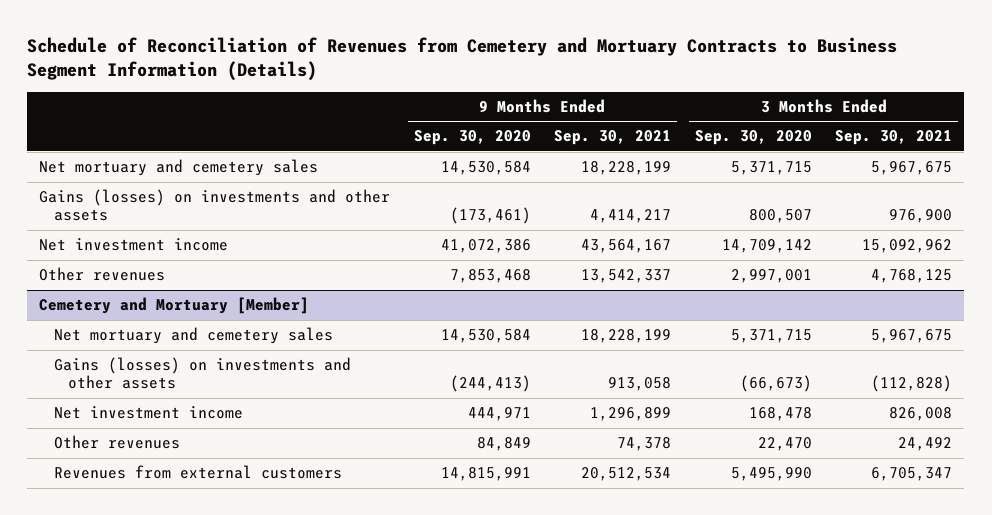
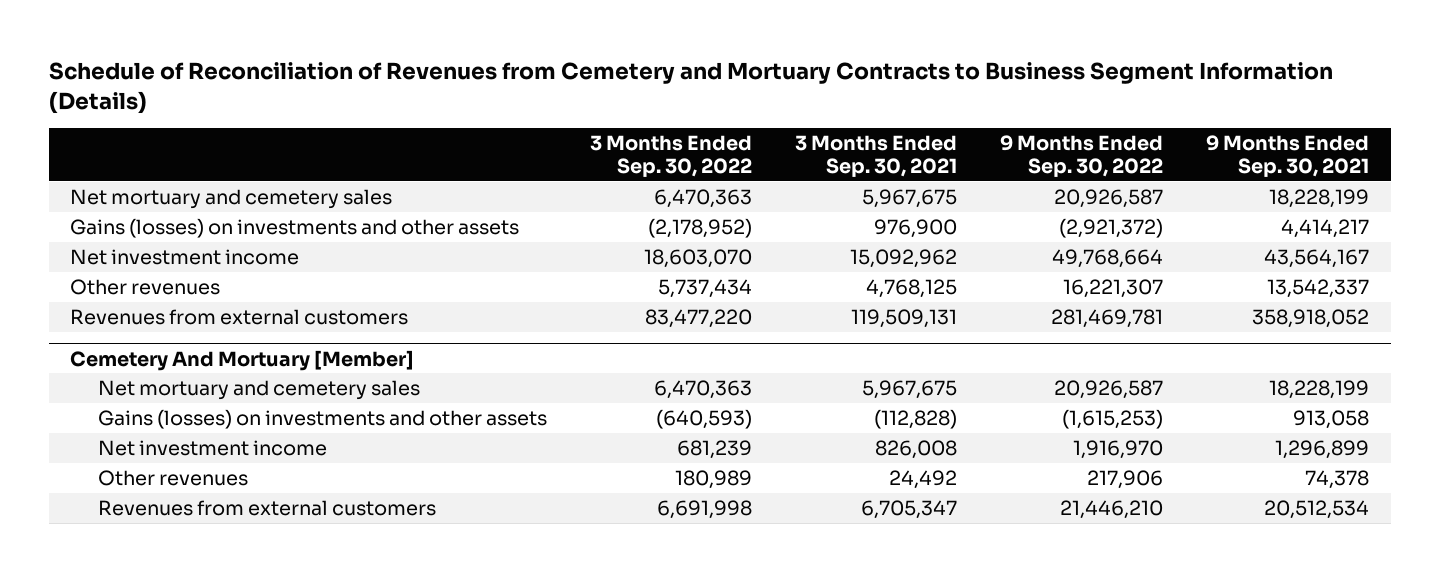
[413,130,531,146] Sep. 30, 2020 -> none
[694,130,812,146] Sep. 30, 2020 -> none
none -> [589,134,752,177] 3 Months Ended Sep. 30, 2022
none -> [1000,134,1164,177] 9 Months Ended Sep. 30, 2022
none -> [70,308,409,325] Revenues from external customers
[39,297,310,315] Cemetery and Mortuary [Member] -> [70,349,415,371] Cemetery And Mortuary [Member]

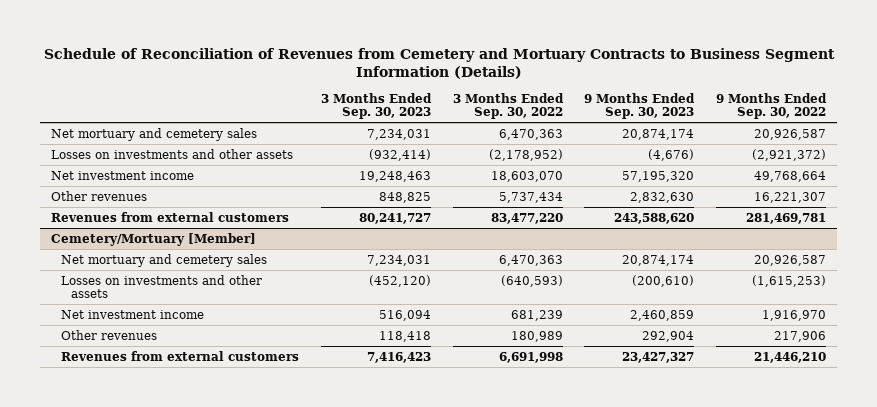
[794,134,957,177] 3 Months Ended Sep. 30, 2021 -> none
[1206,134,1370,177] 9 Months Ended Sep. 30, 2021 -> none
none -> [320,92,432,120] 3 Months Ended Sep. 30, 2023
none -> [584,92,696,120] 9 Months Ended Sep. 30, 2023
[70,217,520,238] Gains (losses) on investments and other assets -> [51,148,294,159] Losses on investments and other assets
[70,349,415,371] Cemetery And Mortuary [Member] -> [51,232,257,246] Cemetery/Mortuary [Member]
[97,408,547,429] Gains (losses) on investments and other assets -> [61,274,263,299] Losses on investments and other assets

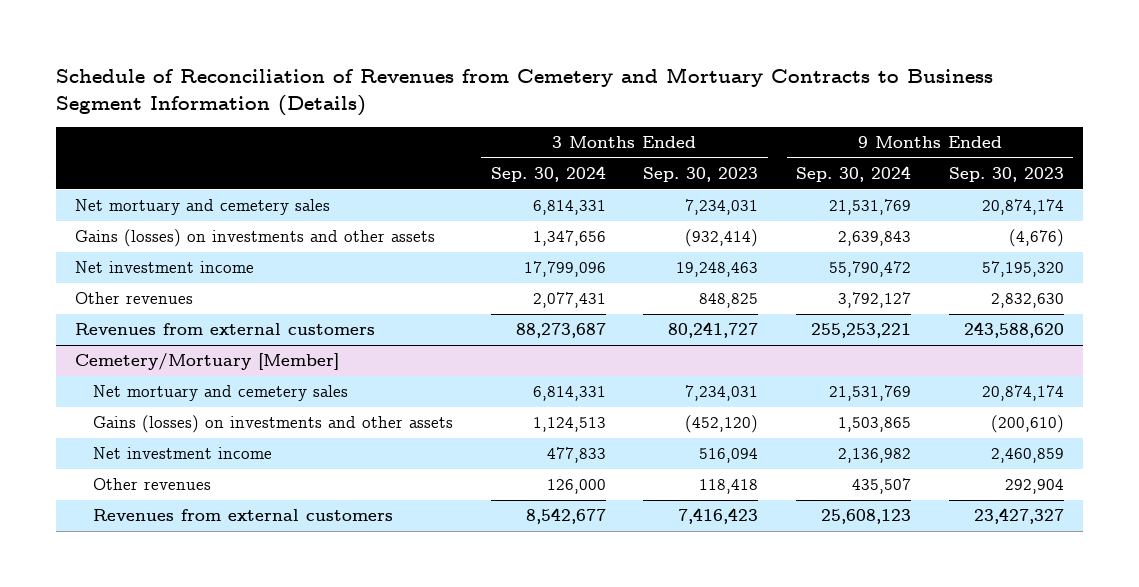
[452,92,564,120] 3 Months Ended Sep. 30, 2022 -> none
[715,92,827,120] 9 Months Ended Sep. 30, 2022 -> none
none -> [490,166,606,183] Sep. 30, 2024
none -> [796,166,912,183] Sep. 30, 2024
[51,148,294,159] Losses on investments and other assets -> [75,229,436,248] Gains (losses) on investments and other assets
[61,274,263,299] Losses on investments and other assets -> [92,415,453,434] Gains (losses) on investments and other assets

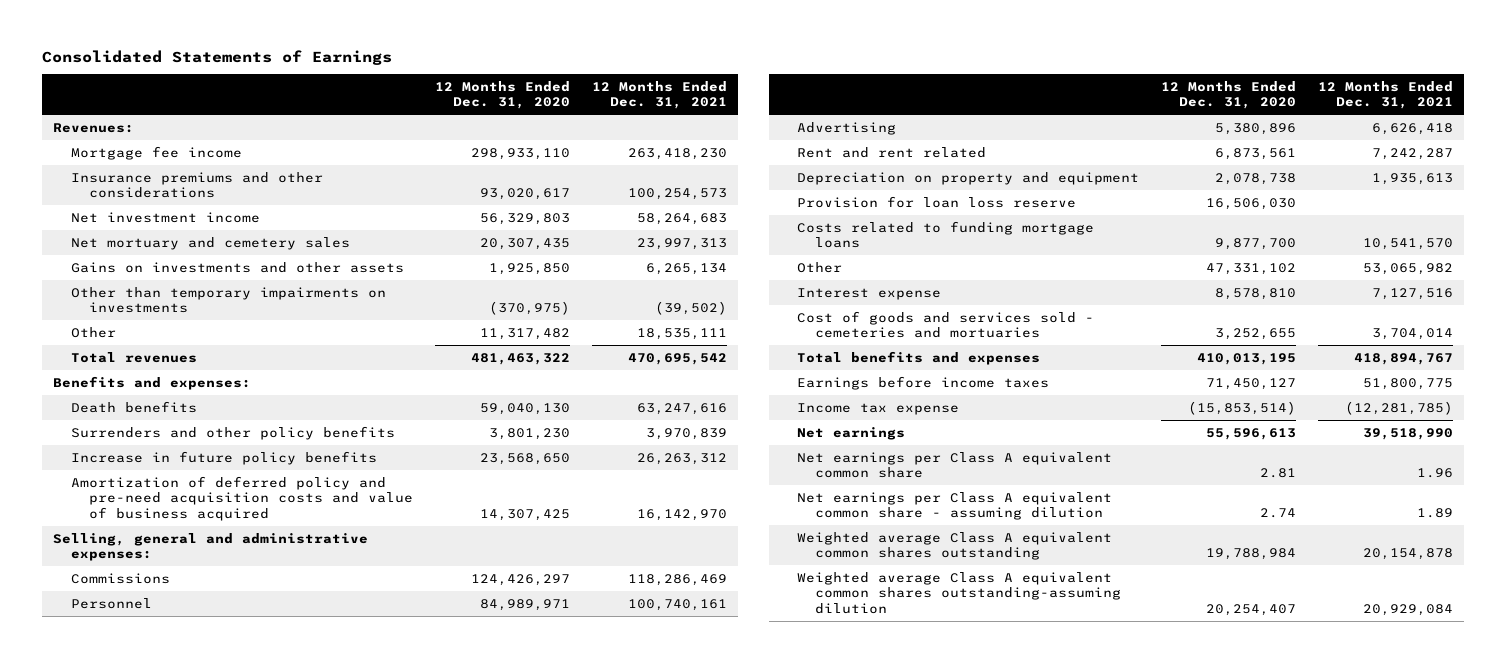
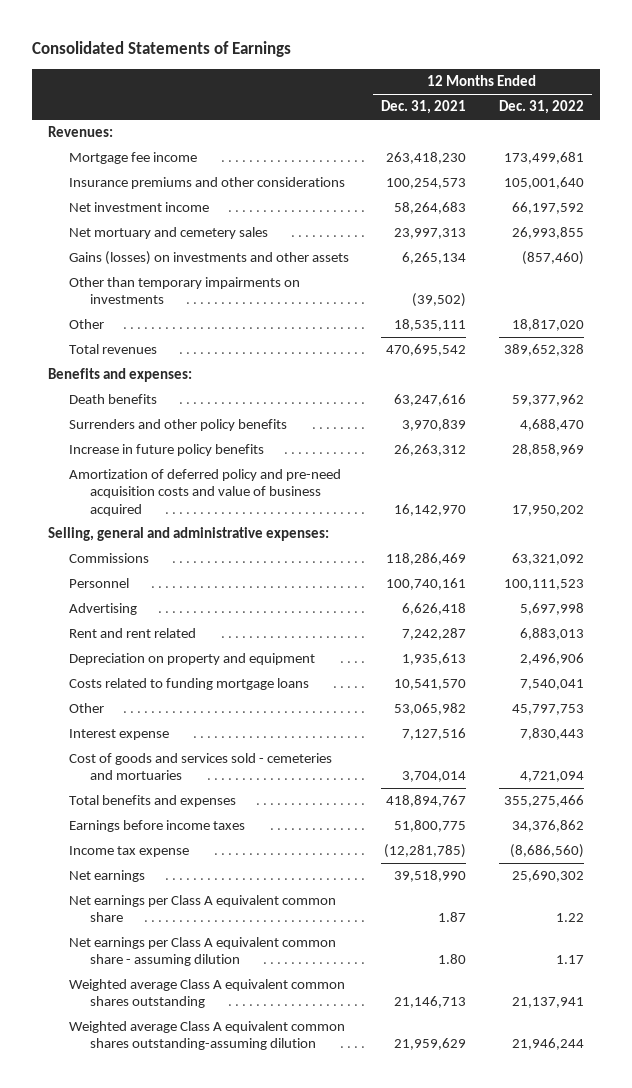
[434,80,570,110] 12 Months Ended Dec. 31, 2020 -> none
none -> [498,100,584,115] Dec. 31, 2022
[70,261,404,273] Gains on investments and other assets -> [69,251,350,266] Gains (losses) on investments and other assets
[797,195,1077,208] Provision for loan loss reserve -> none
[1417,468,1454,479] 1.96 -> [438,912,467,923] 1.87
[1417,508,1454,519] 1.89 -> [438,954,467,965] 1.80
[1363,548,1454,561] 20,154,878 -> [394,996,467,1009] 21,146,713
[1363,603,1454,616] 20,929,084 -> [394,1038,467,1051] 21,959,629

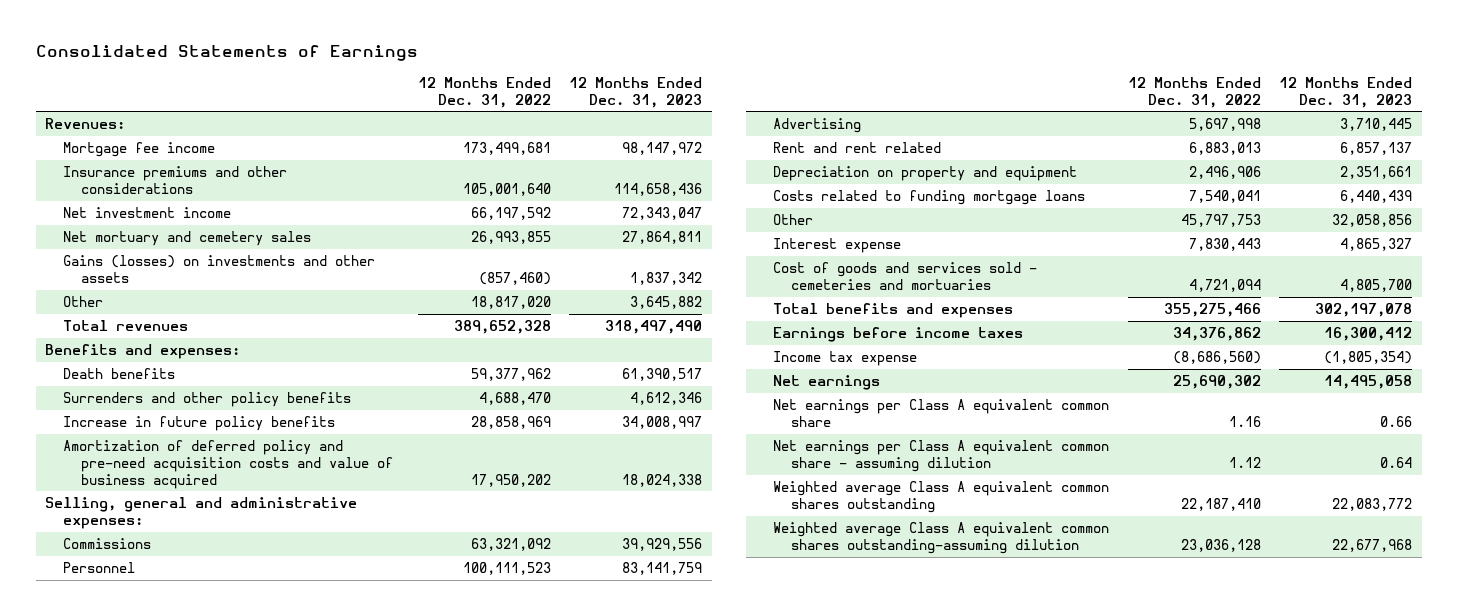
[381,100,467,115] Dec. 31, 2021 -> none
none -> [569,76,703,108] 12 Months Ended Dec. 31, 2023
[69,277,301,305] Other than temporary impairments on investments -> none
[555,913,584,923] 1.22 -> [1228,415,1261,427] 1.16
[555,955,584,965] 1.17 -> [1228,456,1261,468] 1.12
[511,997,584,1009] 21,137,941 -> [1180,497,1261,511] 22,187,410
[511,1038,584,1051] 21,946,244 -> [1180,538,1261,552] 23,036,128

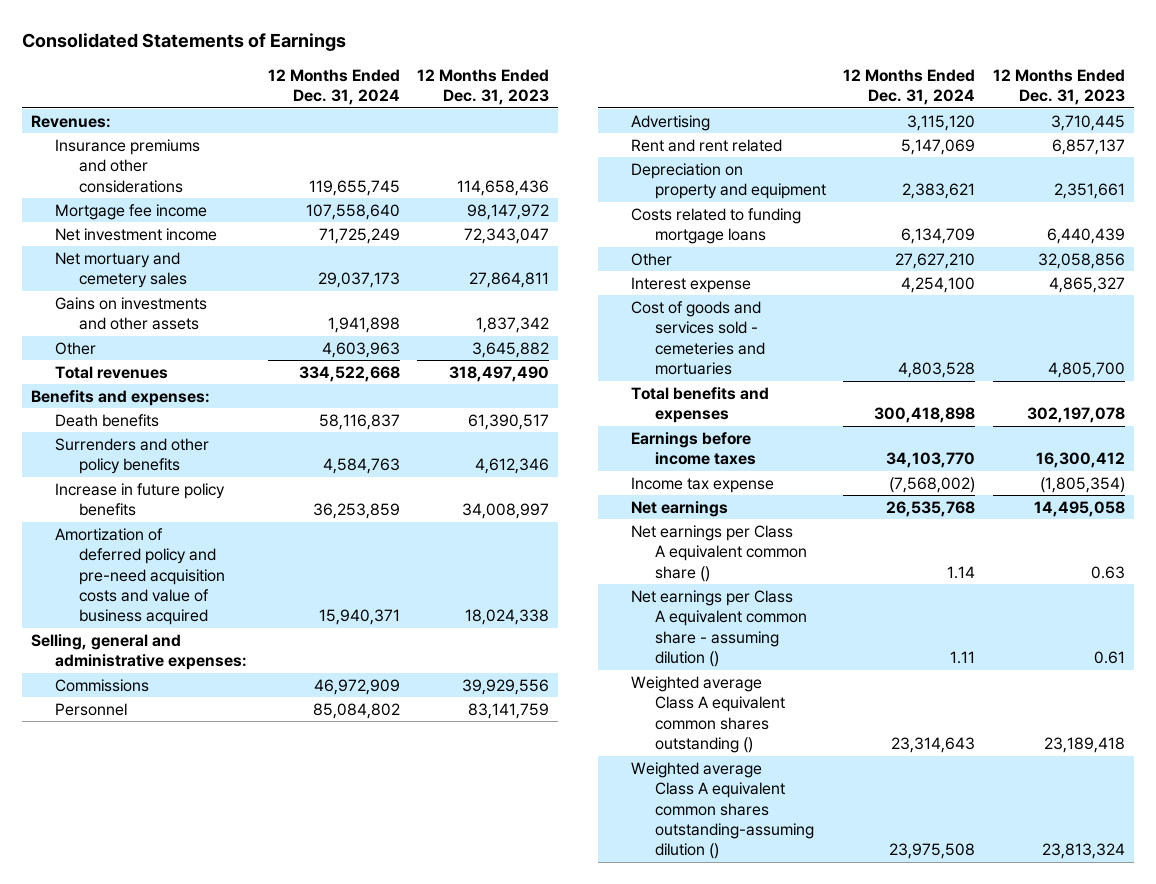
[417,76,551,108] 12 Months Ended Dec. 31, 2022 -> none
none -> [267,68,400,106] 12 Months Ended Dec. 31, 2024
[63,142,216,158] Mortgage fee income -> [55,203,208,220] Mortgage fee income
[63,255,376,283] Gains (losses) on investments and other assets -> [55,296,208,331] Gains on investments and other assets
[773,399,1110,427] Net earnings per Class A equivalent common share -> [630,524,807,582] Net earnings per Class A equivalent common share ()
[1380,415,1413,427] 0.66 -> [1090,565,1125,579] 0.63
[773,440,1110,472] Net earnings per Class A equivalent common share - assuming dilution -> [630,589,807,668] Net earnings per Class A equivalent common share - assuming dilution ()
[1380,456,1413,468] 0.64 -> [1093,651,1125,665] 0.61
[773,481,1110,513] Weighted average Class A equivalent common shares outstanding -> [630,675,785,754] Weighted average Class A equivalent common shares outstanding ()
[1332,497,1413,511] 22,083,772 -> [1043,737,1125,754] 23,189,418
[773,522,1110,554] Weighted average Class A equivalent common shares outstanding-assuming dilution -> [630,761,814,860] Weighted average Class A equivalent common shares outstanding-assuming dilution ()
[1332,538,1413,552] 22,677,968 -> [1041,843,1125,860] 23,813,324

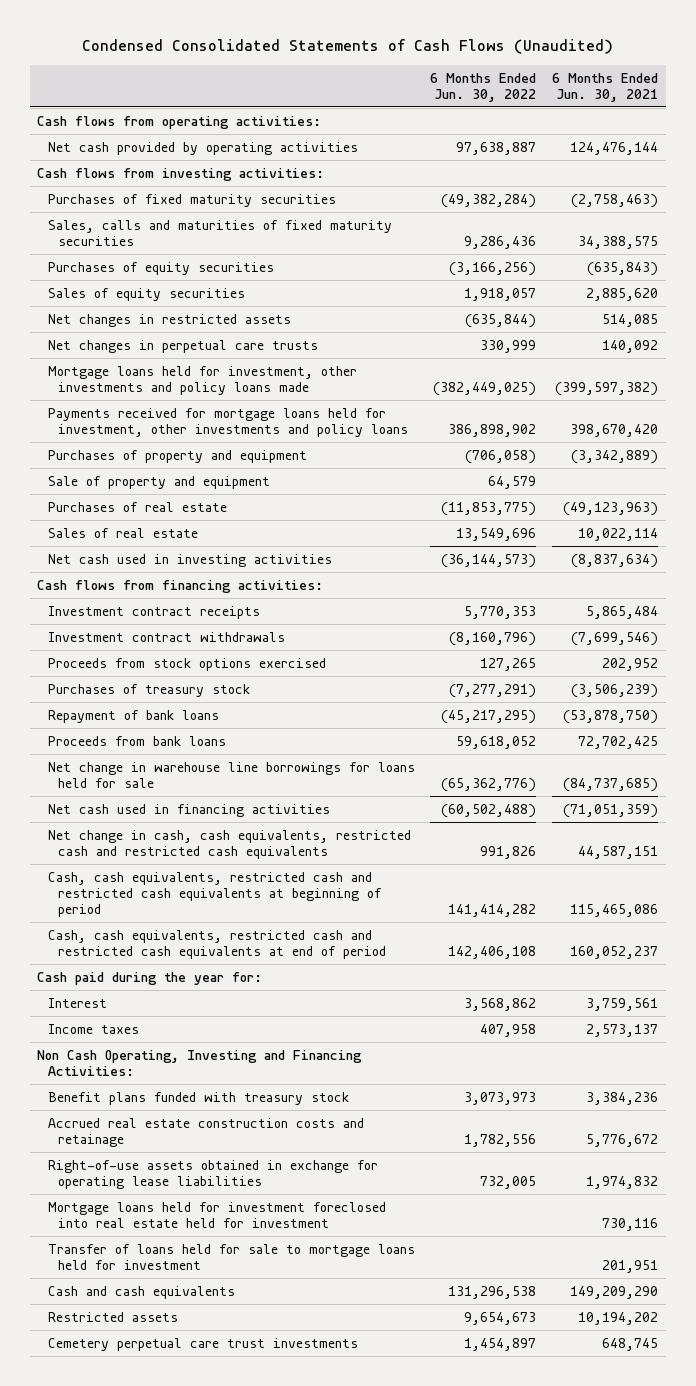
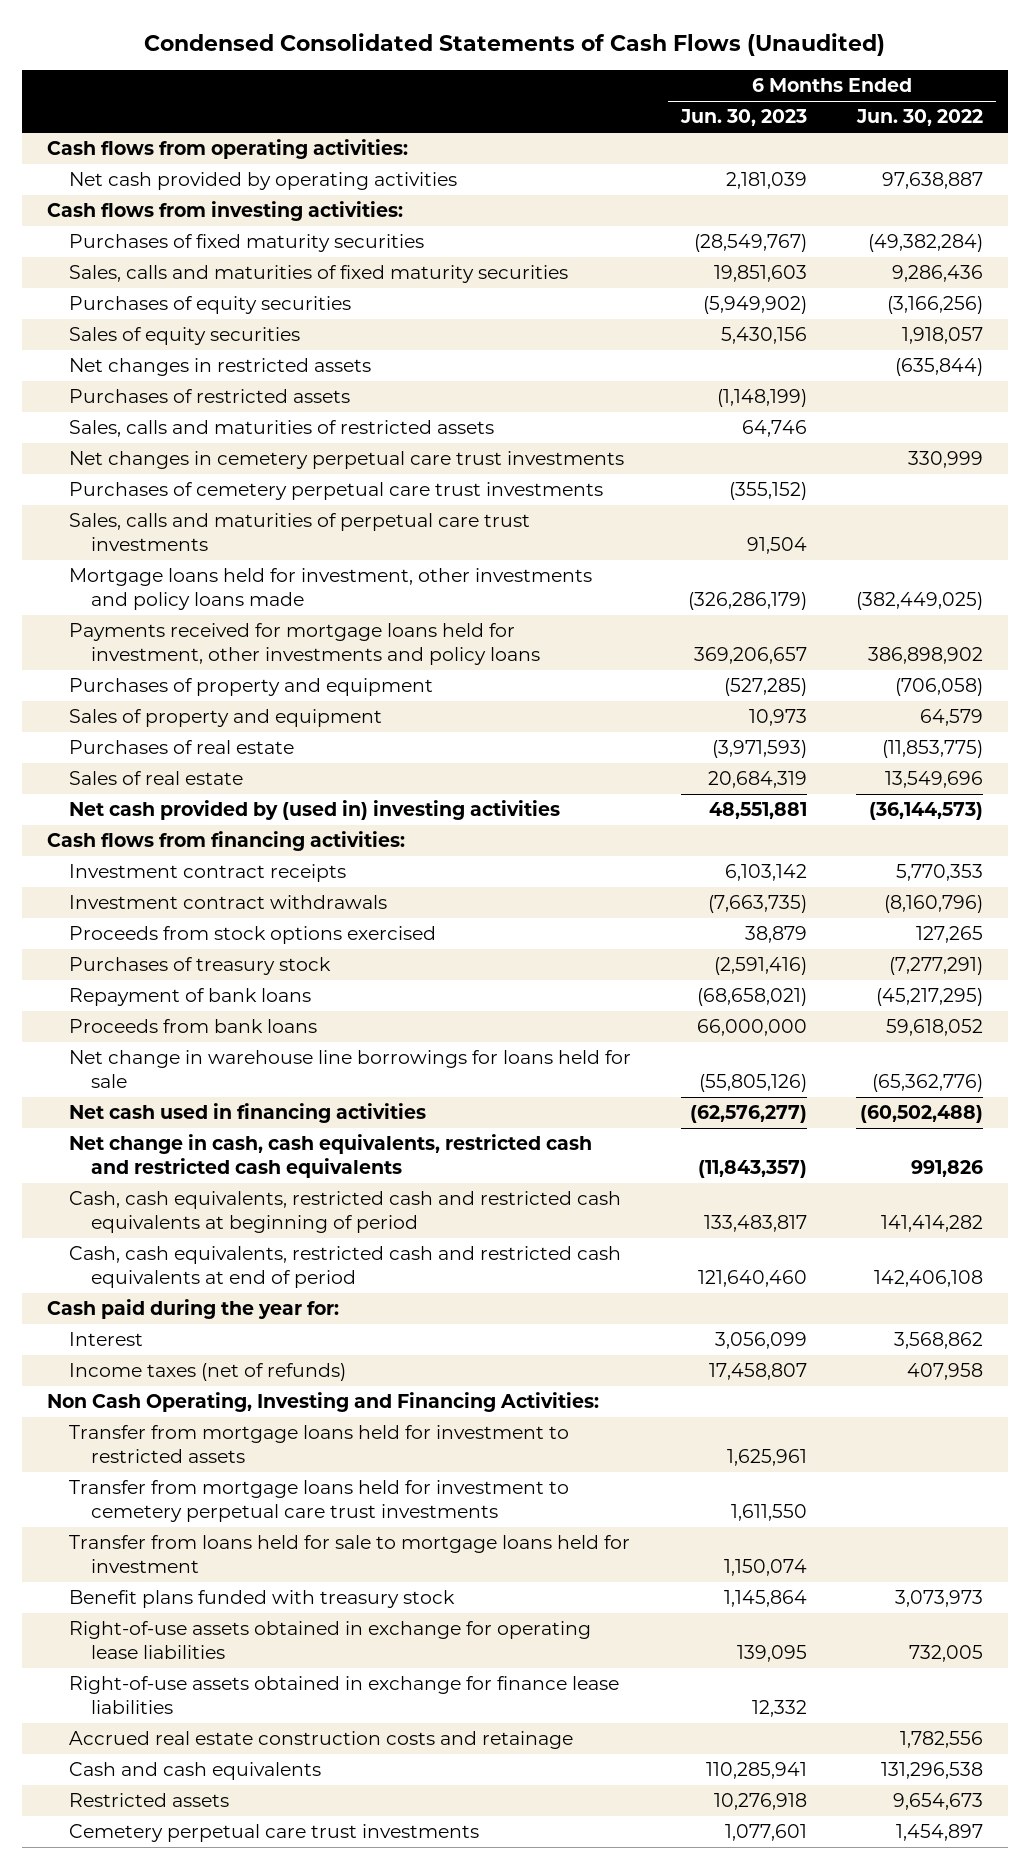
[552,72,659,102] 6 Months Ended Jun. 30, 2021 -> none
none -> [679,109,807,127] Jun. 30, 2023
none -> [68,389,350,404] Purchases of restricted assets
none -> [68,420,494,438] Sales, calls and maturities of restricted assets
[47,339,318,353] Net changes in perpetual care trusts -> [68,451,624,470] Net changes in cemetery perpetual care trust investments
none -> [68,482,603,501] Purchases of cemetery perpetual care trust investments
none -> [68,513,530,551] Sales, calls and maturities of perpetual care trust investments
[47,475,270,489] Sale of property and equipment -> [68,709,382,728] Sales of property and equipment
[47,553,332,567] Net cash used in investing activities -> [68,800,560,821] Net cash provided by (used in) investing activities
[47,1023,139,1034] Income taxes -> [68,1363,346,1382] Income taxes (net of refunds)
none -> [68,1425,569,1463] Transfer from mortgage loans held for investment to restricted assets
none -> [68,1480,569,1522] Transfer from mortgage loans held for investment to cemetery perpetual care trust investments
none -> [68,1535,630,1573] Transfer from loans held for sale to mortgage loans held for investment
[47,1201,386,1228] Mortgage loans held for investment foreclosed into real estate held for investment -> none
[47,1243,415,1270] Transfer of loans held for sale to mortgage loans held for investment -> none
none -> [68,1676,619,1714] Right-of-use assets obtained in exchange for finance lease liabilities
[47,1117,364,1147] Accrued real estate construction costs and retainage -> [68,1731,573,1750] Accrued real estate construction costs and retainage

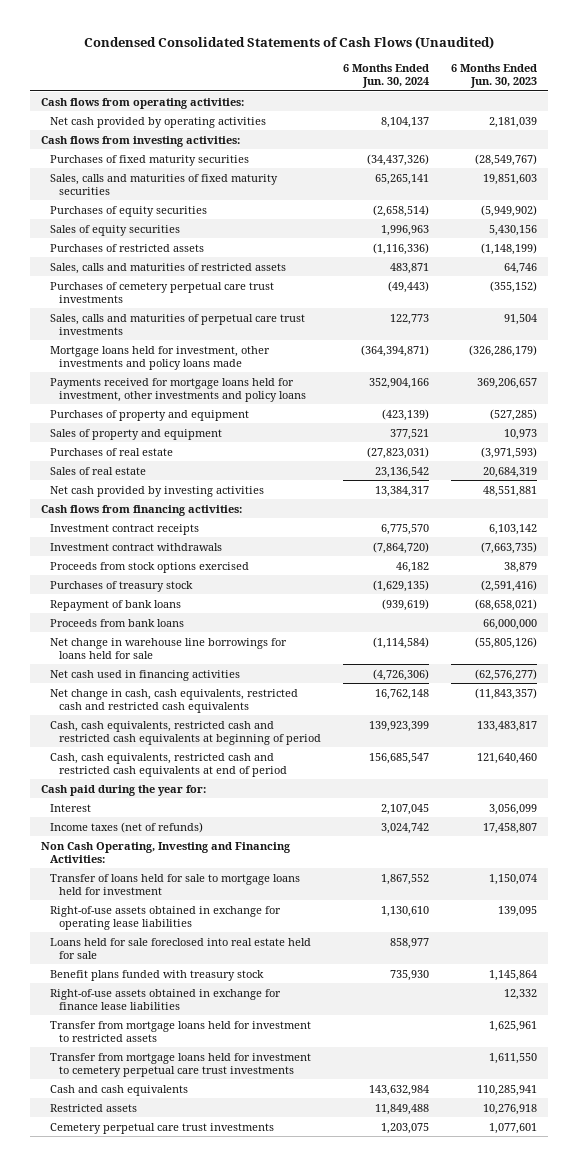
[856,109,984,127] Jun. 30, 2022 -> none
none -> [343,64,430,89] 6 Months Ended Jun. 30, 2024
[68,358,371,377] Net changes in restricted assets -> none
[68,451,624,470] Net changes in cemetery perpetual care trust investments -> none
[68,800,560,821] Net cash provided by (used in) investing activities -> [50,485,265,497] Net cash provided by investing activities
[68,1535,630,1573] Transfer from loans held for sale to mortgage loans held for investment -> [50,873,301,895] Transfer of loans held for sale to mortgage loans held for investment
none -> [50,937,312,959] Loans held for sale foreclosed into real estate held for sale
[68,1590,455,1609] Benefit plans funded with treasury stock -> [50,969,265,981] Benefit plans funded with treasury stock
[68,1731,573,1750] Accrued real estate construction costs and retainage -> none
[68,1425,569,1463] Transfer from mortgage loans held for investment to restricted assets -> [50,1020,312,1042] Transfer from mortgage loans held for investment to restricted assets
[68,1480,569,1522] Transfer from mortgage loans held for investment to cemetery perpetual care trust investments -> [50,1052,312,1077] Transfer from mortgage loans held for investment to cemetery perpetual care trust investments

